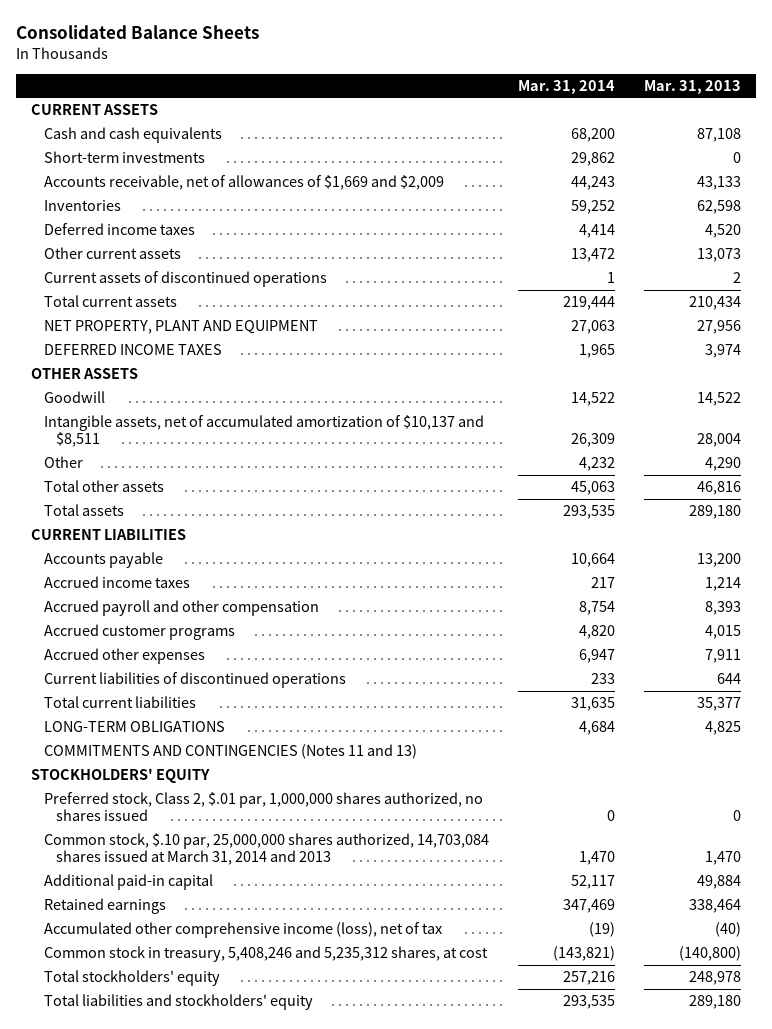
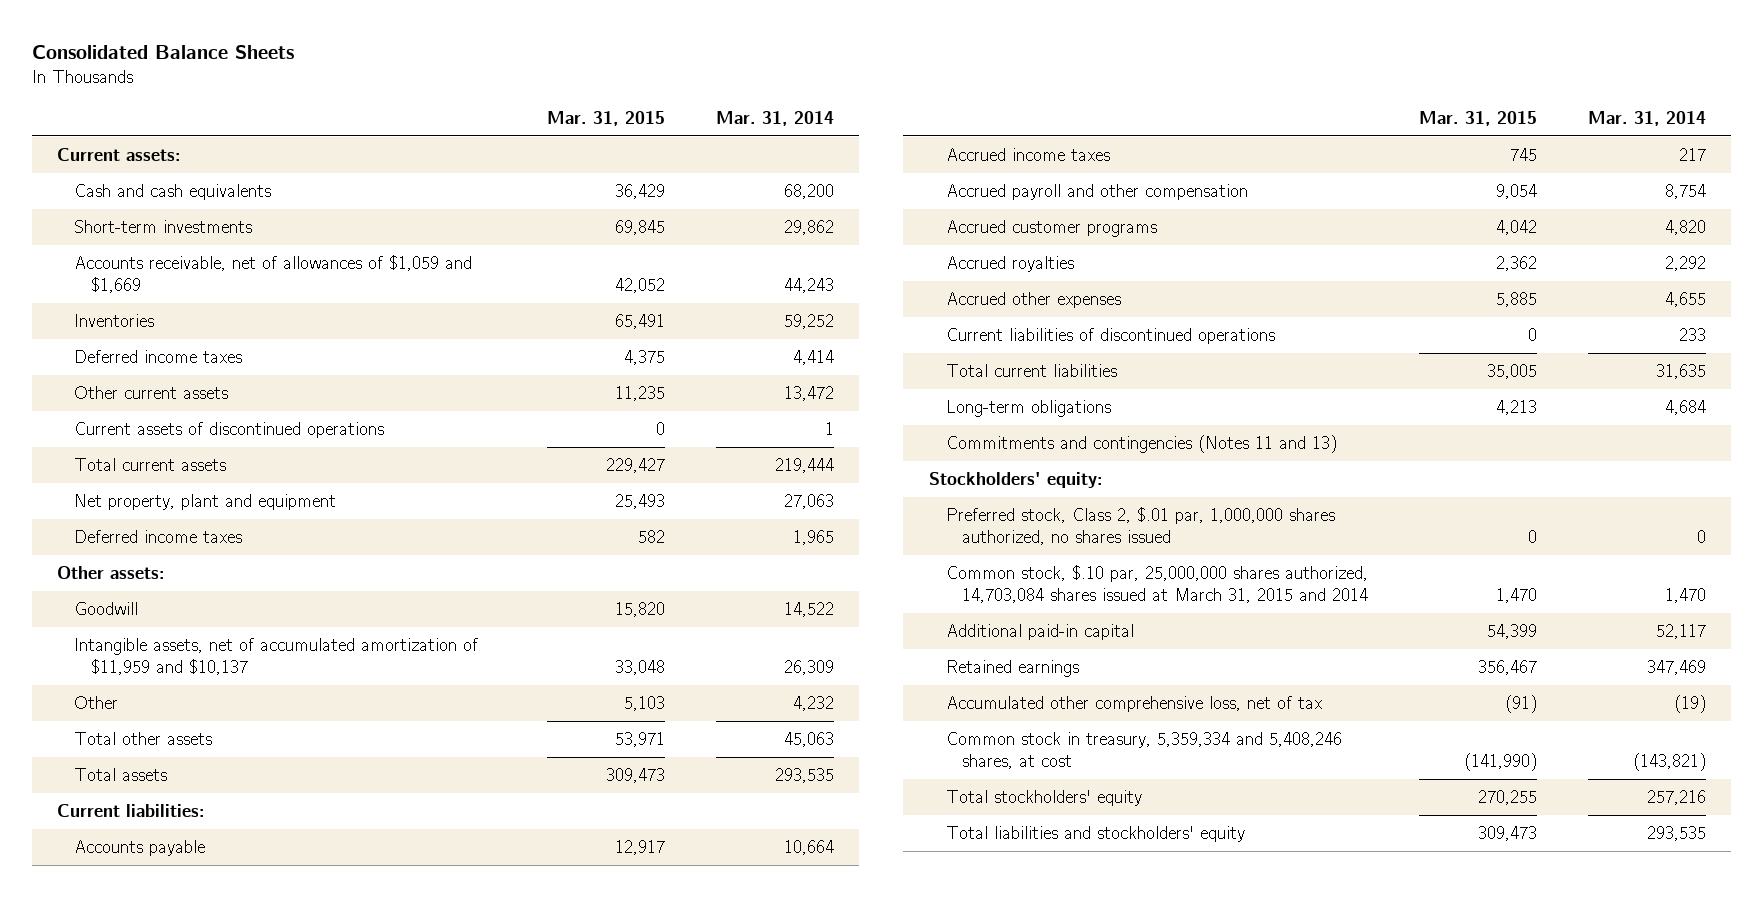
[644,79,742,94] Mar. 31, 2013 -> none
none -> [547,110,666,126] Mar. 31, 2015
[30,104,158,116] CURRENT ASSETS -> [56,147,181,161] Current assets:
[43,175,444,191] Accounts receivable, net of allowances of $1,669 and $2,009 -> [73,254,472,294] Accounts receivable, net of allowances of $1,059 and $1,669
[43,320,318,335] NET PROPERTY, PLANT AND EQUIPMENT -> [73,493,336,510] Net property, plant and equipment
[43,344,222,356] DEFERRED INCOME TAXES -> [73,529,242,543] Deferred income taxes
[30,368,138,380] OTHER ASSETS -> [56,565,165,579] Other assets:
[43,415,484,448] Intangible assets, net of accumulated amortization of $10,137 and $8,511 -> [73,637,478,676] Intangible assets, net of accumulated amortization of $11,959 and $10,137
[30,529,186,541] CURRENT LIABILITIES -> [56,803,205,817] Current liabilities:
none -> [945,255,1074,272] Accrued royalties
[578,649,615,664] 6,947 -> [1664,291,1706,307] 4,655
[43,721,225,733] LONG-TERM OBLIGATIONS -> [945,399,1111,417] Long-term obligations
[43,744,417,760] COMMITMENTS AND CONTINGENCIES (Notes 11 and 13) -> [945,434,1337,453] Commitments and contingencies (Notes 11 and 13)
[30,768,210,784] STOCKHOLDERS' EQUITY -> [928,471,1103,488] Stockholders' equity:
[43,833,489,866] Common stock, $.10 par, 25,000,000 shares authorized, 14,703,084 shares issued at March 31, 2014 and 2013 -> [945,564,1369,604] Common stock, $.10 par, 25,000,000 shares authorized, 14,703,084 shares issued at March 31, 2015 and 2014
[43,922,442,939] Accumulated other comprehensive income (loss), net of tax -> [945,695,1322,712] Accumulated other comprehensive loss, net of tax
[43,946,488,963] Common stock in treasury, 5,408,246 and 5,235,312 shares, at cost -> [945,731,1342,770] Common stock in treasury, 5,359,334 and 5,408,246 shares, at cost

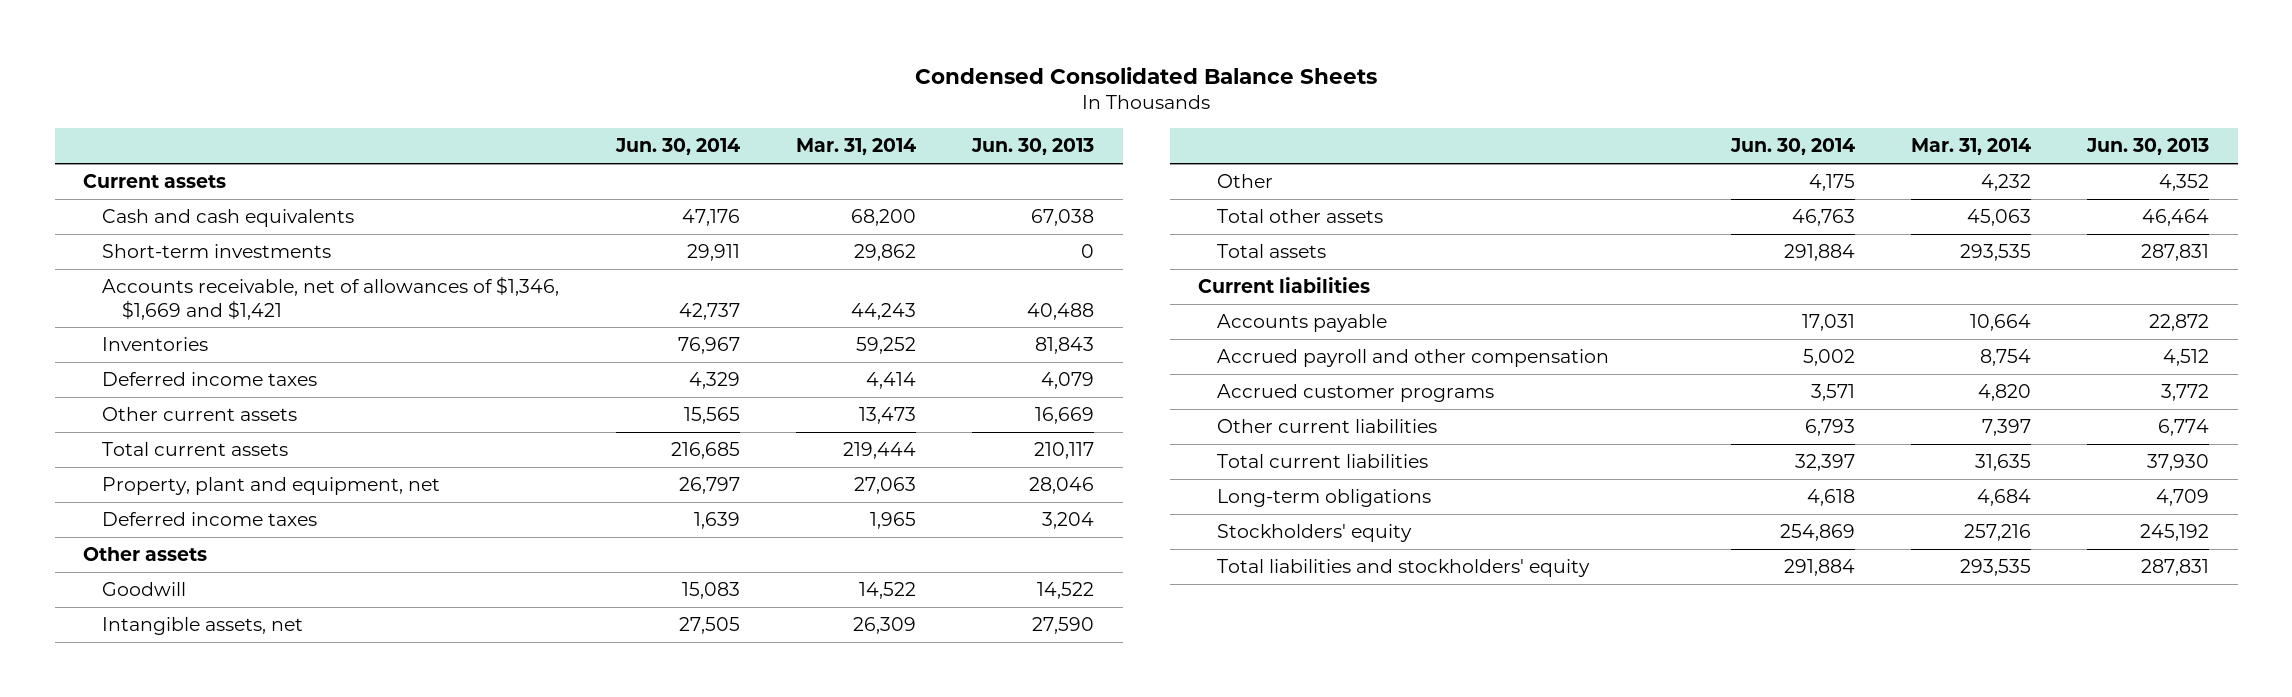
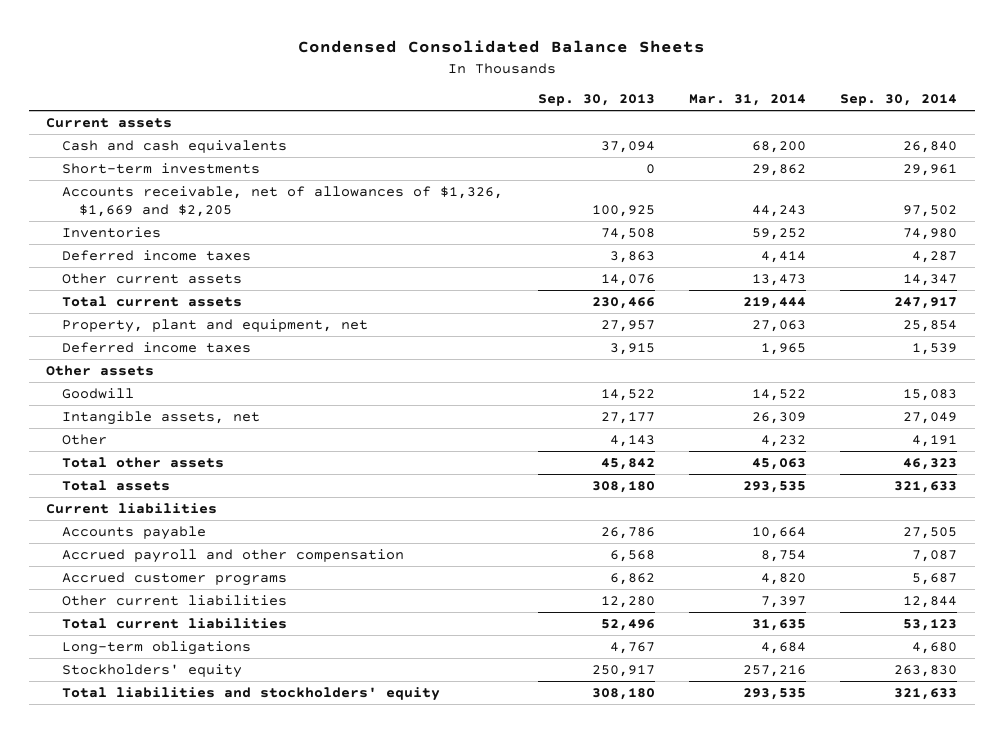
[614,138,740,156] Jun. 30, 2014 -> none
[971,138,1095,156] Jun. 30, 2013 -> none
none -> [537,94,655,107] Sep. 30, 2013
none -> [840,94,958,107] Sep. 30, 2014
[102,275,560,320] Accounts receivable, net of allowances of $1,346, $1,669 and $1,421 -> [62,185,504,218] Accounts receivable, net of allowances of $1,326, $1,669 and $2,205

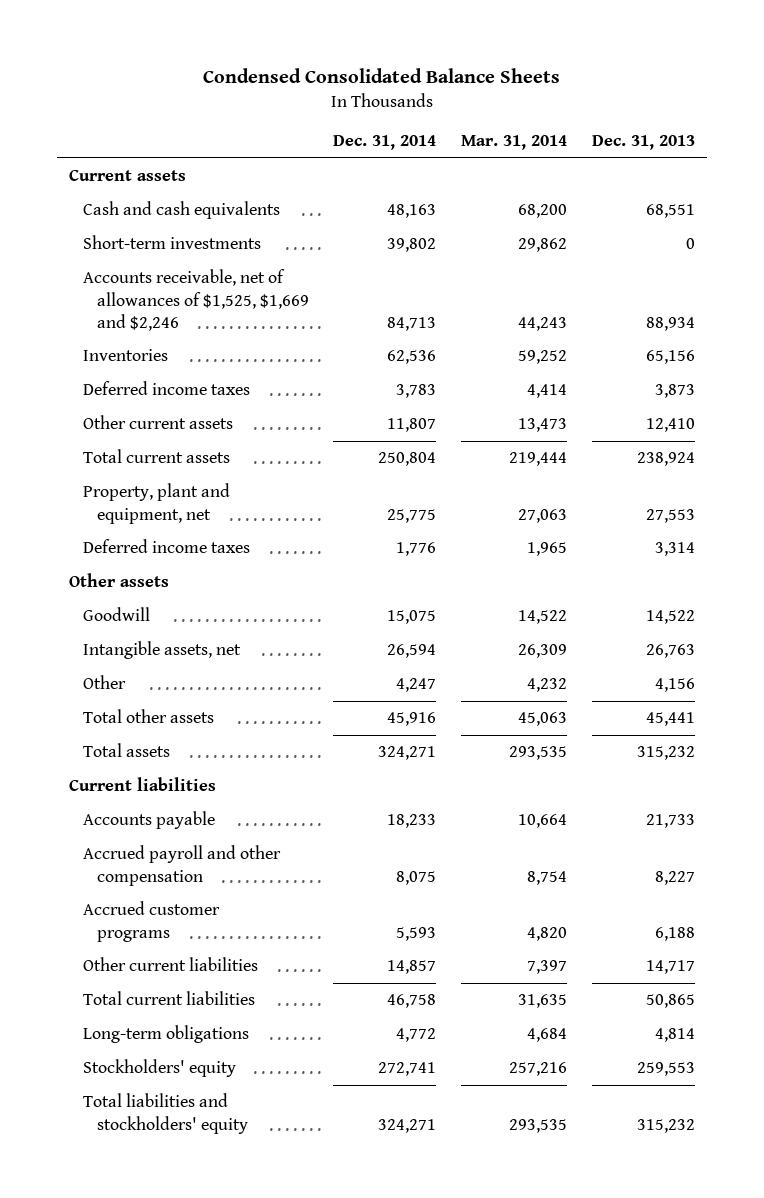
[537,94,655,107] Sep. 30, 2013 -> none
[840,94,958,107] Sep. 30, 2014 -> none
none -> [333,135,437,151] Dec. 31, 2014
none -> [591,135,695,151] Dec. 31, 2013
[62,185,504,218] Accounts receivable, net of allowances of $1,326, $1,669 and $2,205 -> [82,269,309,331] Accounts receivable, net of allowances of $1,525, $1,669 and $2,246

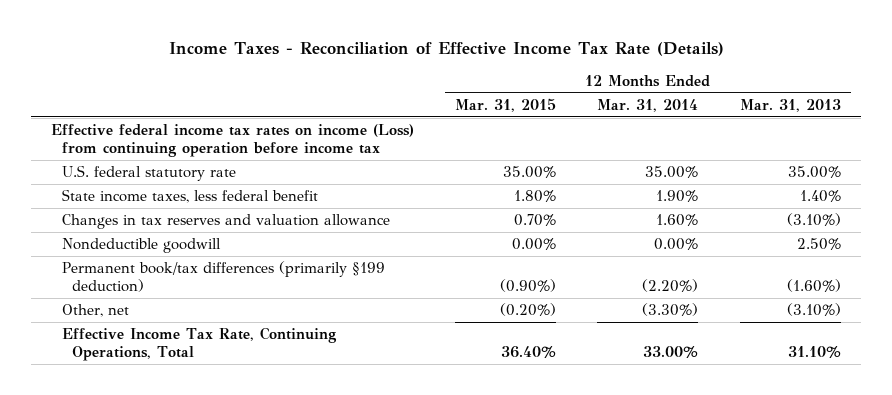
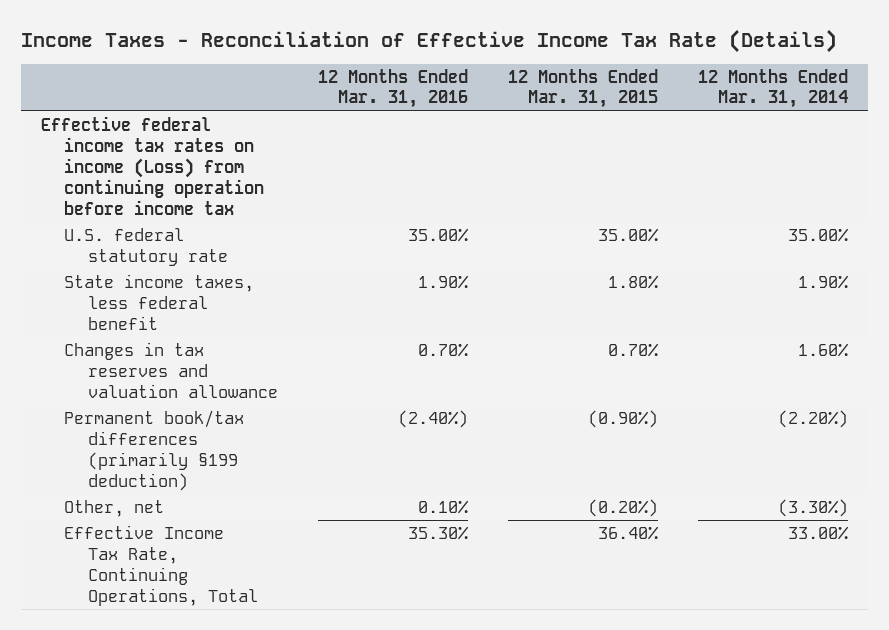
[739,98,841,112] Mar. 31, 2013 -> none
none -> [318,68,469,109] 12 Months Ended Mar. 31, 2016
[61,238,221,254] Nondeductible goodwill -> none

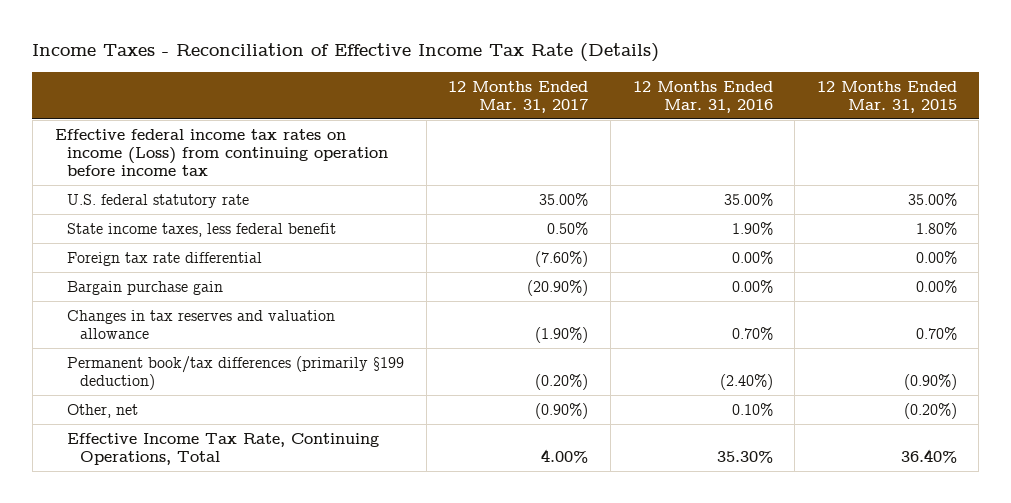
[698,68,849,109] 12 Months Ended Mar. 31, 2014 -> none
none -> [448,80,589,113] 12 Months Ended Mar. 31, 2017
none -> [67,251,263,266] Foreign tax rate differential
none -> [67,280,224,295] Bargain purchase gain

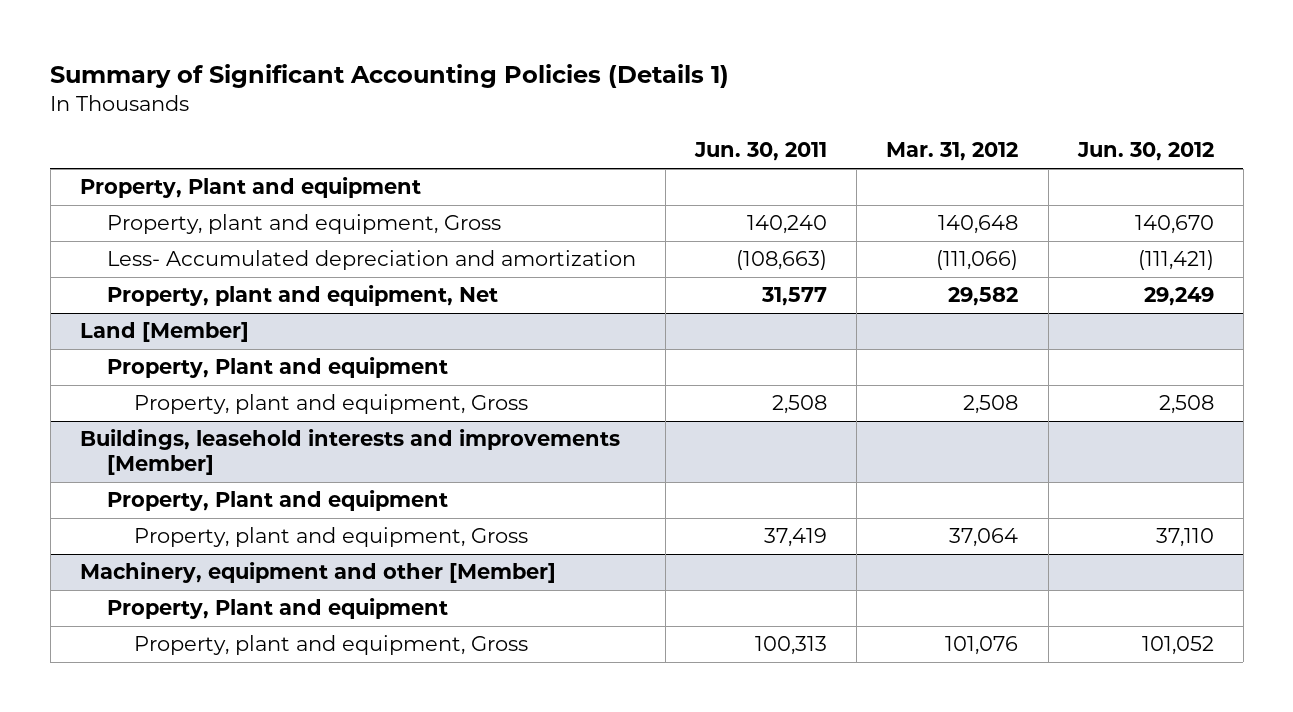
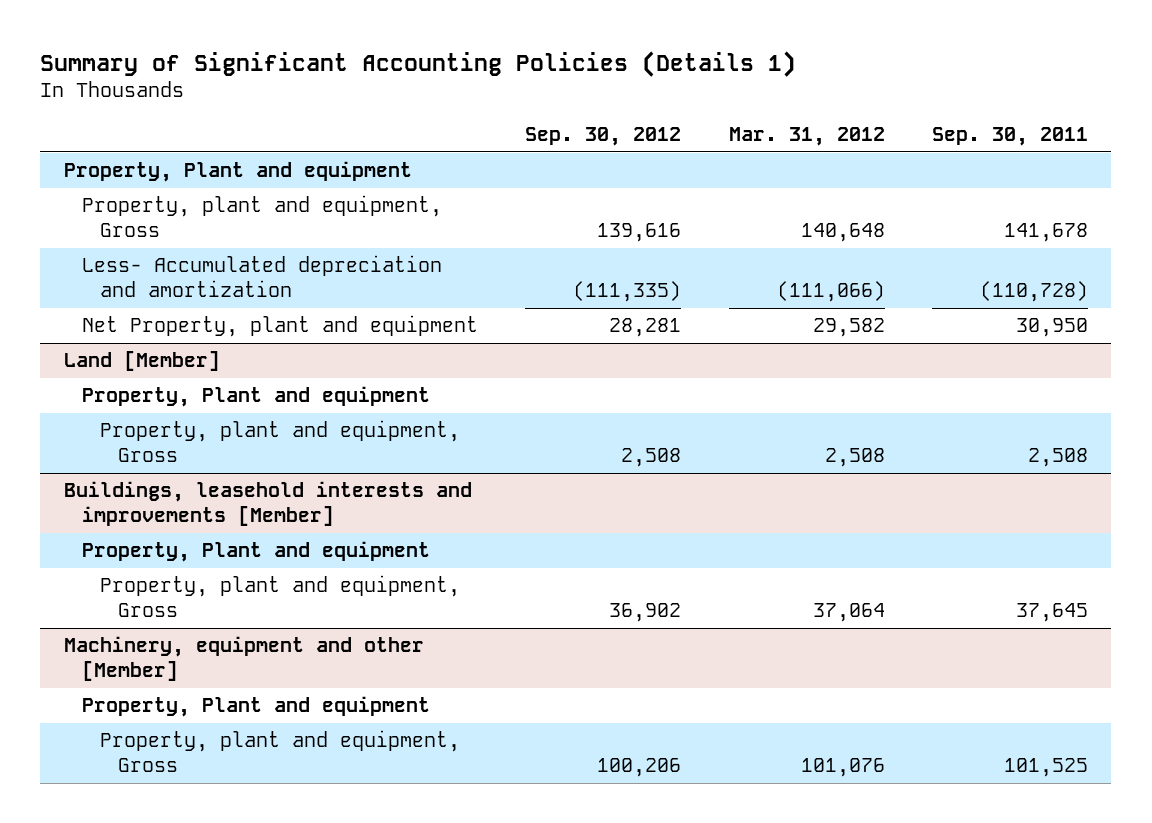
[694,142,828,162] Jun. 30, 2011 -> none
[1076,142,1214,162] Jun. 30, 2012 -> none
none -> [525,126,682,146] Sep. 30, 2012
none -> [931,126,1088,146] Sep. 30, 2011
[106,285,498,307] Property, plant and equipment, Net -> [82,315,479,338] Net Property, plant and equipment

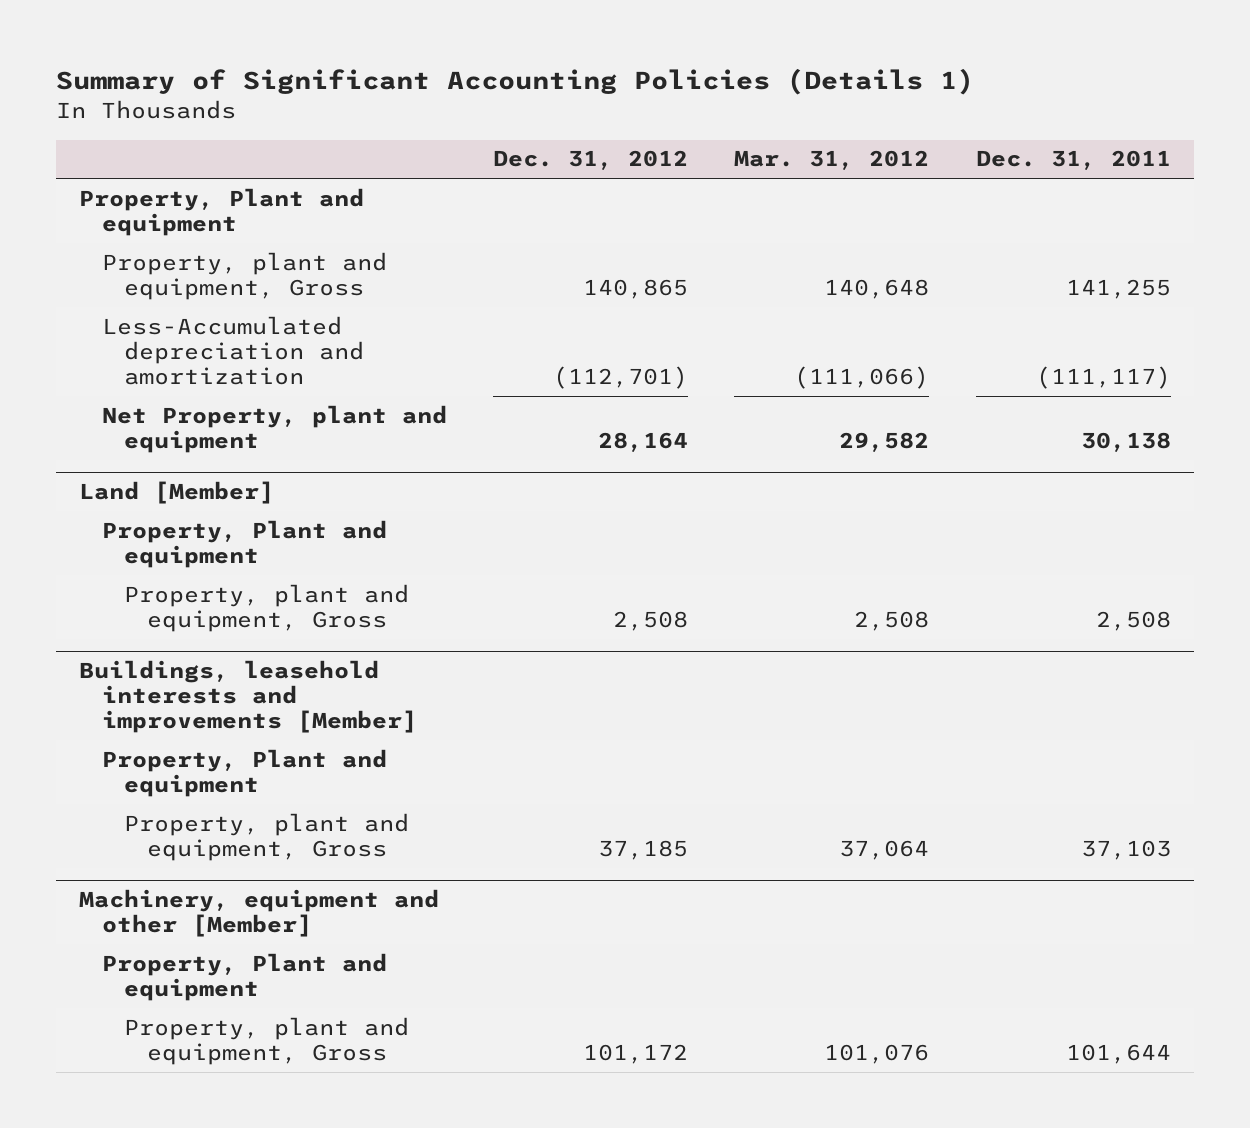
[525,126,682,146] Sep. 30, 2012 -> none
[931,126,1088,146] Sep. 30, 2011 -> none
none -> [492,150,688,171] Dec. 31, 2012
none -> [975,150,1171,171] Dec. 31, 2011
[82,255,443,298] Less- Accumulated depreciation and amortization -> [101,315,365,385] Less-Accumulated depreciation and amortization

